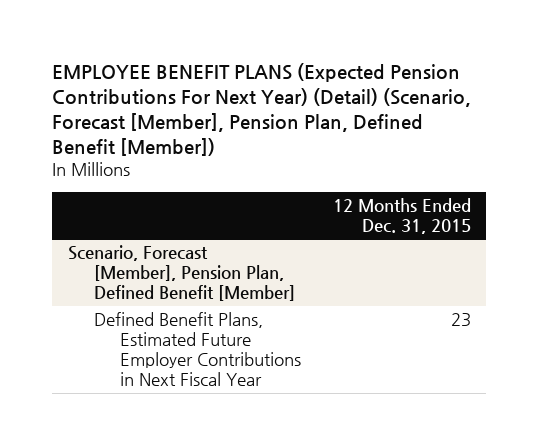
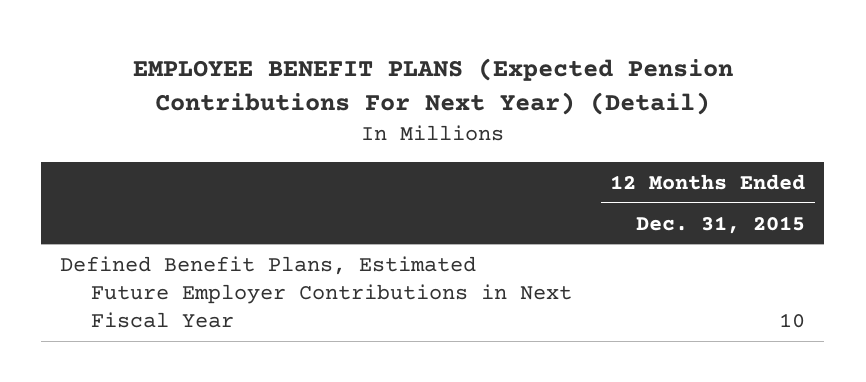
[52,62,472,157] EMPLOYEE BENEFIT PLANS (Expected Pension Contributions For Next Year) (Detail) (Scenario, Forecast [Member], Pension Plan, Defined Benefit [Member]) -> [132,57,733,115] EMPLOYEE BENEFIT PLANS (Expected Pension Contributions For Next Year) (Detail)
[68,244,296,302] Scenario, Forecast [Member], Pension Plan, Defined Benefit [Member] -> none
[450,312,471,327] 23 -> [779,312,806,328] 10

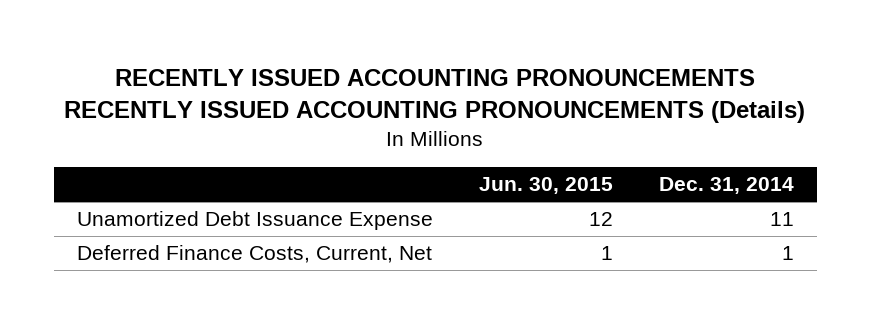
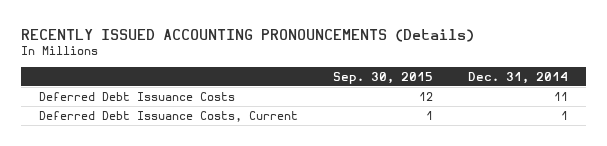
[64,68,806,124] RECENTLY ISSUED ACCOUNTING PRONOUNCEMENTS RECENTLY ISSUED ACCOUNTING PRONOUNCEMENTS (Details) -> [21,28,475,42] RECENTLY ISSUED ACCOUNTING PRONOUNCEMENTS (Details)
[478,177,613,195] Jun. 30, 2015 -> none
none -> [332,71,433,84] Sep. 30, 2015
[76,211,433,231] Unamortized Debt Issuance Expense -> [38,91,235,101] Deferred Debt Issuance Costs
[76,245,432,264] Deferred Finance Costs, Current, Net -> [38,110,298,122] Deferred Debt Issuance Costs, Current

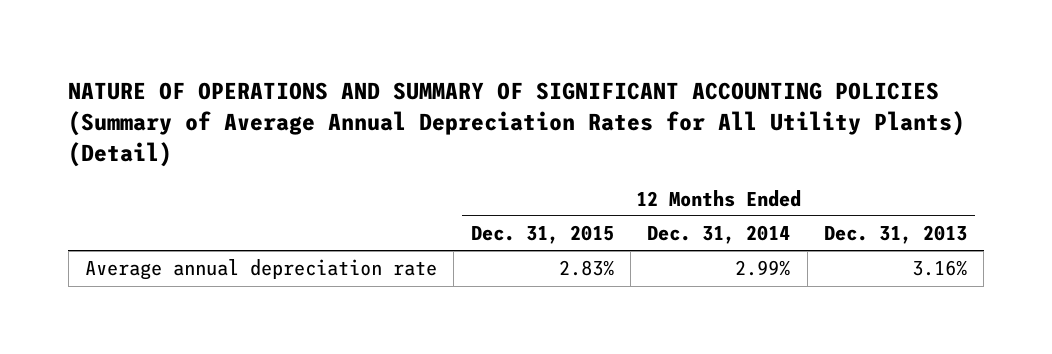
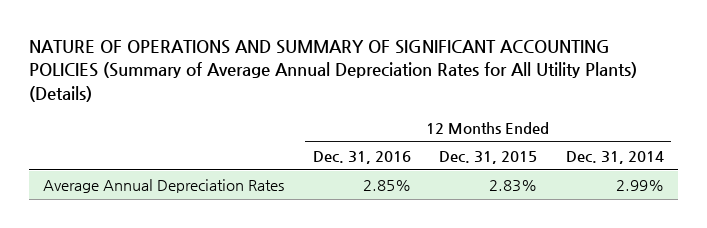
[68,82,966,168] NATURE OF OPERATIONS AND SUMMARY OF SIGNIFICANT ACCOUNTING POLICIES (Summary of Average Annual Depreciation Rates for All Utility Plants) (Detail) -> [28,40,637,102] NATURE OF OPERATIONS AND SUMMARY OF SIGNIFICANT ACCOUNTING POLICIES (Summary of Average Annual Depreciation Rates for All Utility Plants) (Details)
[823,225,967,245] Dec. 31, 2013 -> none
none -> [312,151,411,165] Dec. 31, 2016
[85,259,438,281] Average annual depreciation rate -> [43,179,285,194] Average Annual Depreciation Rates

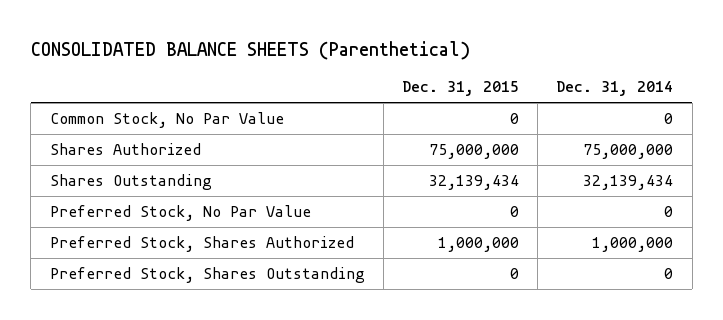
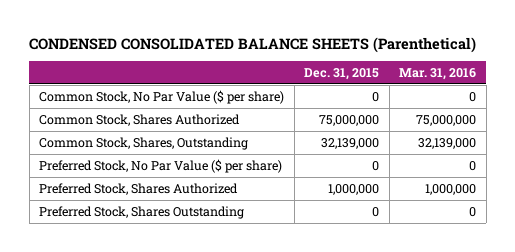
[30,40,470,60] CONSOLIDATED BALANCE SHEETS (Parenthetical) -> [29,36,477,53] CONDENSED CONSOLIDATED BALANCE SHEETS (Parenthetical)
[556,81,674,97] Dec. 31, 2014 -> none
none -> [399,67,477,80] Mar. 31, 2016
[49,111,284,128] Common Stock, No Par Value -> [39,89,285,104] Common Stock, No Par Value ($ per share)
[49,142,201,155] Shares Authorized -> [39,113,241,126] Common Stock, Shares Authorized
[49,173,212,190] Shares Outstanding -> [39,136,249,150] Common Stock, Shares, Outstanding
[428,174,519,190] 32,139,434 -> [321,137,380,149] 32,139,000
[49,204,311,221] Preferred Stock, No Par Value -> [39,158,283,173] Preferred Stock, No Par Value ($ per share)

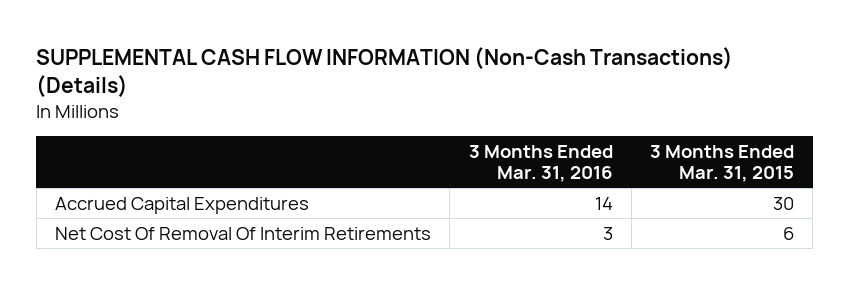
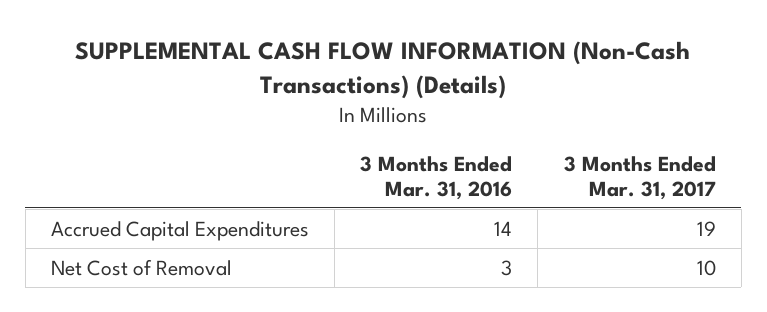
[649,144,794,182] 3 Months Ended Mar. 31, 2015 -> none
none -> [563,155,716,200] 3 Months Ended Mar. 31, 2017
[55,226,432,240] Net Cost Of Removal Of Interim Retirements -> [51,258,233,276] Net Cost of Removal

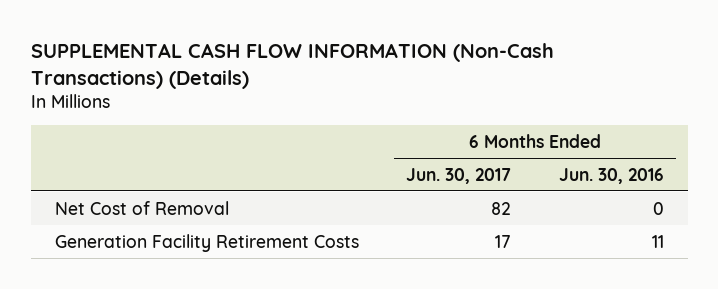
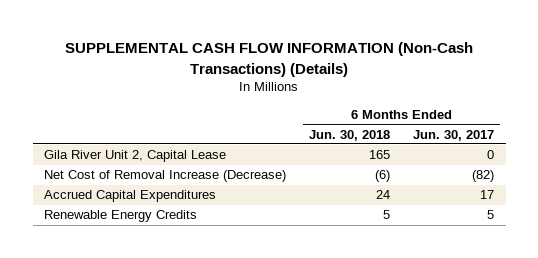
[558,167,664,184] Jun. 30, 2016 -> none
none -> [309,129,391,141] Jun. 30, 2018
none -> [44,150,227,163] Gila River Unit 2, Capital Lease
[54,200,229,215] Net Cost of Removal -> [44,170,287,183] Net Cost of Removal Increase (Decrease)
[491,201,512,215] 82 -> [472,170,495,183] (82)
[54,233,359,252] Generation Facility Retirement Costs -> [44,190,217,203] Accrued Capital Expenditures
none -> [44,210,198,223] Renewable Energy Credits

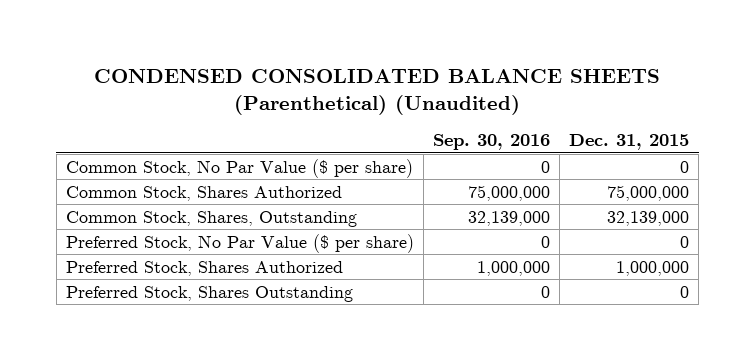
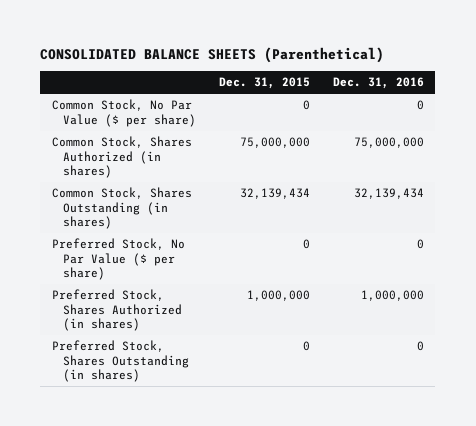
[94,69,661,116] CONDENSED CONSOLIDATED BALANCE SHEETS (Parenthetical) (Unaudited) -> [40,46,385,63] CONSOLIDATED BALANCE SHEETS (Parenthetical)
[432,134,550,151] Sep. 30, 2016 -> none
none -> [332,77,424,90] Dec. 31, 2016
[65,185,342,201] Common Stock, Shares Authorized -> [51,136,192,179] Common Stock, Shares Authorized (in shares)
[65,210,357,227] Common Stock, Shares, Outstanding -> [51,187,192,230] Common Stock, Shares Outstanding (in shares)
[607,210,690,226] 32,139,000 -> [239,188,310,200] 32,139,434
[65,260,343,276] Preferred Stock, Shares Authorized -> [51,289,182,332] Preferred Stock, Shares Authorized (in shares)
[65,285,353,302] Preferred Stock, Shares Outstanding -> [51,340,189,383] Preferred Stock, Shares Outstanding (in shares)

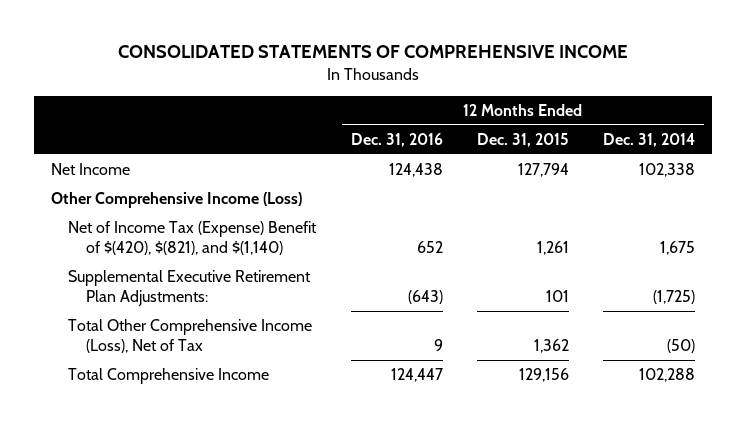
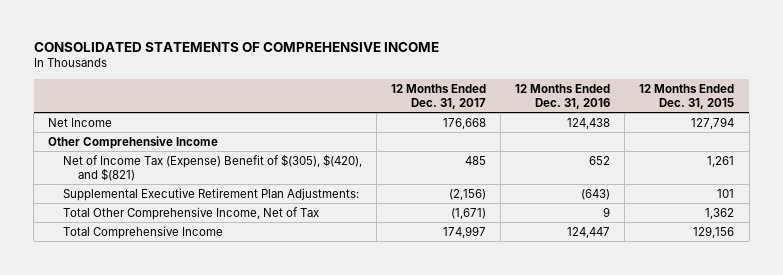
[603,132,696,147] Dec. 31, 2014 -> none
none -> [391,83,487,110] 12 Months Ended Dec. 31, 2017
[50,192,302,209] Other Comprehensive Income (Loss) -> [48,135,219,149] Other Comprehensive Income
[68,221,318,255] Net of Income Tax (Expense) Benefit of $(420), $(821), and $(1,140) -> [63,153,363,182] Net of Income Tax (Expense) Benefit of $(305), $(420), and $(821)
[68,319,313,353] Total Other Comprehensive Income (Loss), Net of Tax -> [63,206,320,220] Total Other Comprehensive Income, Net of Tax

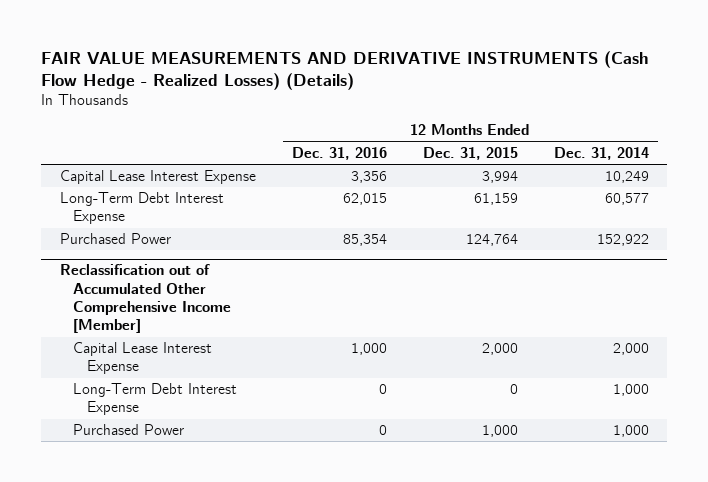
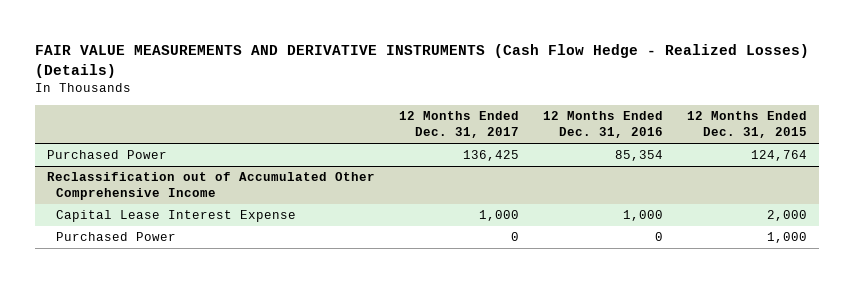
[553,146,649,160] Dec. 31, 2014 -> none
none -> [399,111,520,139] 12 Months Ended Dec. 31, 2017
[59,170,256,185] Capital Lease Interest Expense -> none
[59,192,224,225] Long-Term Debt Interest Expense -> none
[59,264,232,334] Reclassification out of Accumulated Other Comprehensive Income [Member] -> [47,172,376,201] Reclassification out of Accumulated Other Comprehensive Income
[73,383,238,416] Long-Term Debt Interest Expense -> none

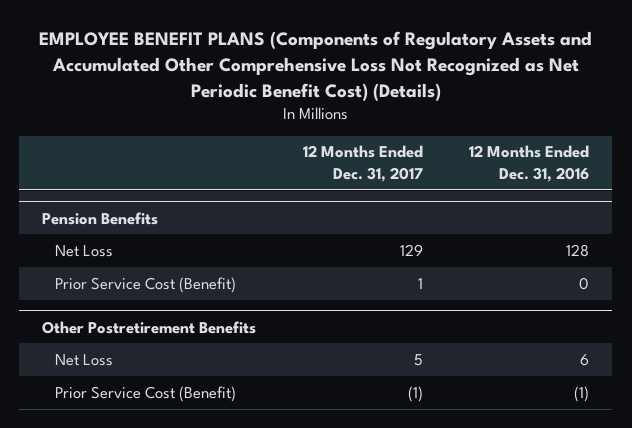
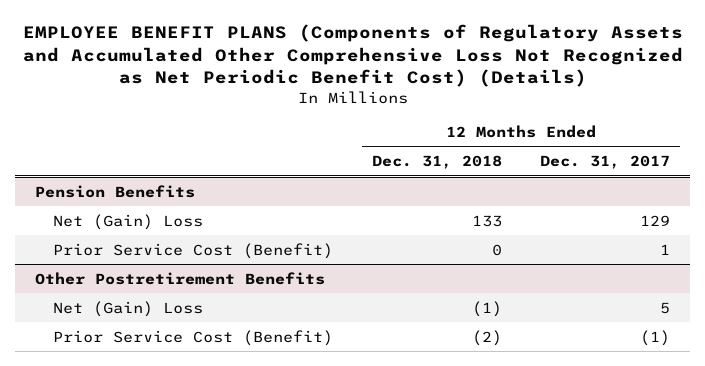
[469,145,590,182] 12 Months Ended Dec. 31, 2016 -> none
none -> [371,155,502,170] Dec. 31, 2018
[55,244,114,257] Net Loss -> [53,213,204,230] Net (Gain) Loss
[55,353,114,366] Net Loss -> [53,300,204,317] Net (Gain) Loss

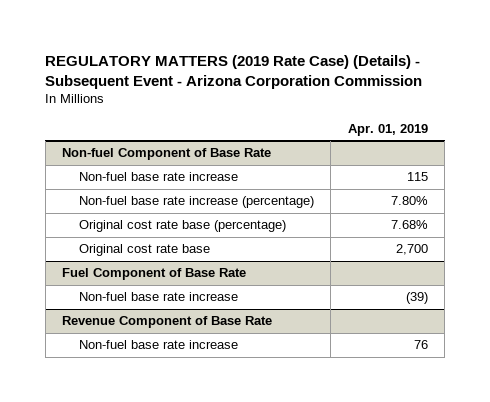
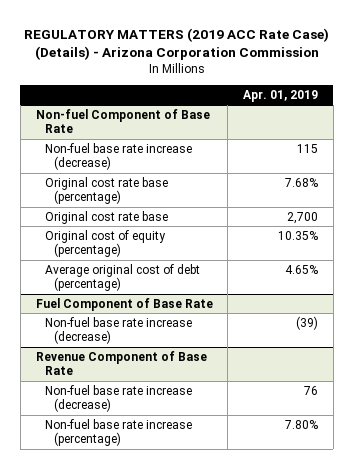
[45,54,423,89] REGULATORY MATTERS (2019 Rate Case) (Details) - Subsequent Event - Arizona Corporation Commission -> [23,27,329,61] REGULATORY MATTERS (2019 ACC Rate Case) (Details) - Arizona Corporation Commission
[78,196,314,209] Non-fuel base rate increase (percentage) -> none
[78,172,238,182] Non-fuel base rate increase -> [44,142,192,171] Non-fuel base rate increase (decrease)
none -> [44,229,166,258] Original cost of equity (percentage)
none -> [44,263,200,292] Average original cost of debt (percentage)
[78,292,238,302] Non-fuel base rate increase -> [44,316,192,345] Non-fuel base rate increase (decrease)
[78,340,238,350] Non-fuel base rate increase -> [44,384,192,413] Non-fuel base rate increase (decrease)
none -> [44,418,192,447] Non-fuel base rate increase (percentage)

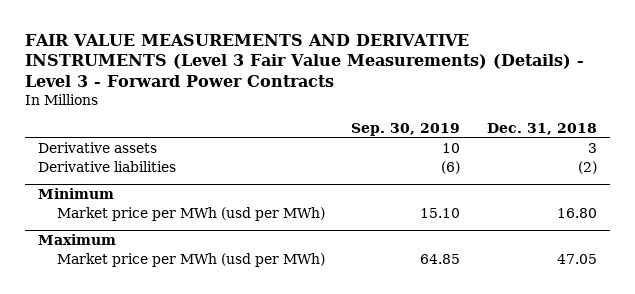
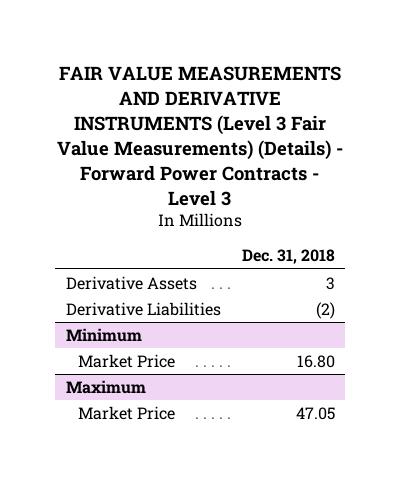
[24,33,584,88] FAIR VALUE MEASUREMENTS AND DERIVATIVE INSTRUMENTS (Level 3 Fair Value Measurements) (Details) - Level 3 - Forward Power Contracts -> [57,65,344,206] FAIR VALUE MEASUREMENTS AND DERIVATIVE INSTRUMENTS (Level 3 Fair Value Measurements) (Details) - Forward Power Contracts - Level 3
[351,123,461,137] Sep. 30, 2019 -> none
[38,142,158,154] Derivative assets -> [65,275,197,290] Derivative Assets
[38,161,177,173] Derivative liabilities -> [65,301,221,316] Derivative Liabilities
[56,207,325,222] Market price per MWh (usd per MWh) -> [77,353,175,368] Market Price
[56,253,325,268] Market price per MWh (usd per MWh) -> [77,405,175,420] Market Price

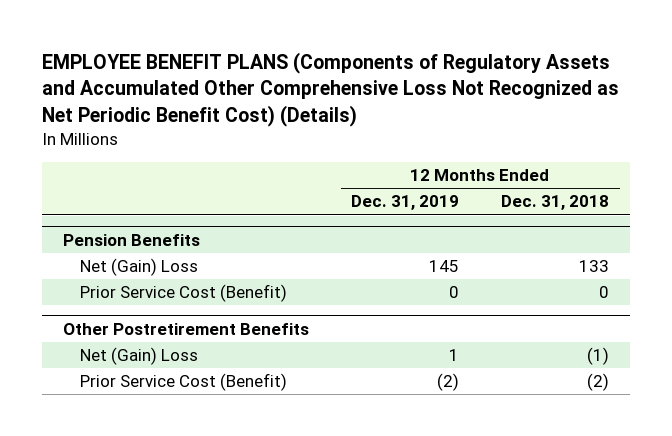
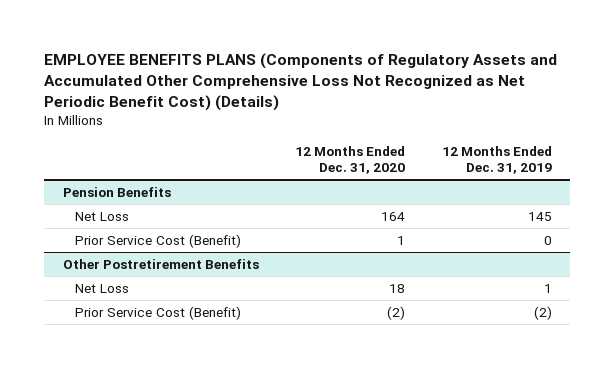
[42,51,620,127] EMPLOYEE BENEFIT PLANS (Components of Regulatory Assets and Accumulated Other Comprehensive Loss Not Recognized as Net Periodic Benefit Cost) (Details) -> [44,53,558,112] EMPLOYEE BENEFITS PLANS (Components of Regulatory Assets and Accumulated Other Comprehensive Loss Not Recognized as Net Periodic Benefit Cost) (Details)
[501,195,610,211] Dec. 31, 2018 -> none
none -> [295,145,406,175] 12 Months Ended Dec. 31, 2020
[79,258,198,277] Net (Gain) Loss -> [75,211,130,221] Net Loss
[79,347,198,366] Net (Gain) Loss -> [75,283,130,293] Net Loss

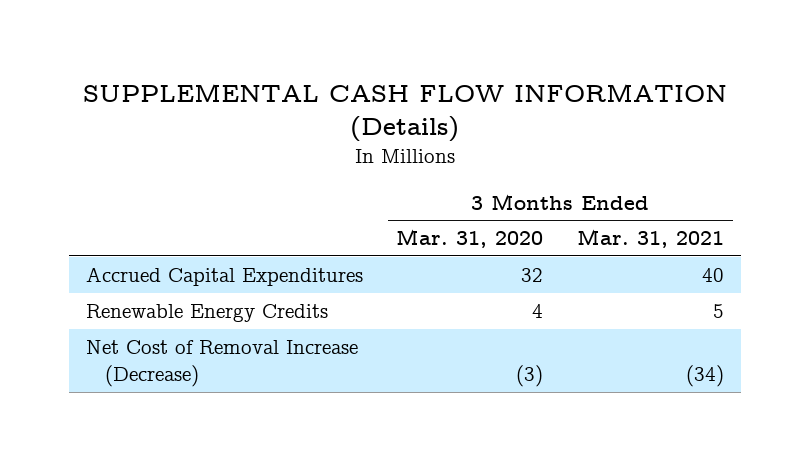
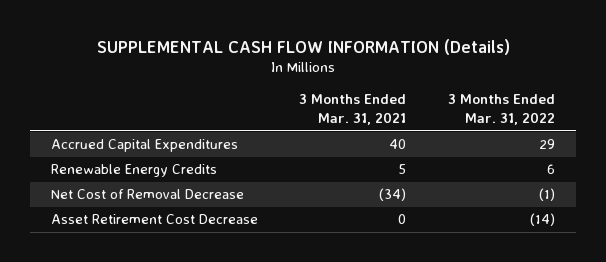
[396,229,544,249] Mar. 31, 2020 -> none
none -> [447,94,555,126] 3 Months Ended Mar. 31, 2022
[85,340,358,388] Net Cost of Removal Increase (Decrease) -> [50,189,244,200] Net Cost of Removal Decrease
none -> [50,214,258,225] Asset Retirement Cost Decrease

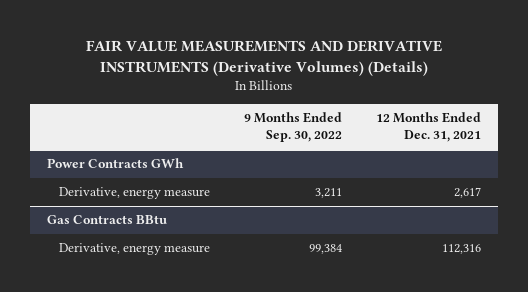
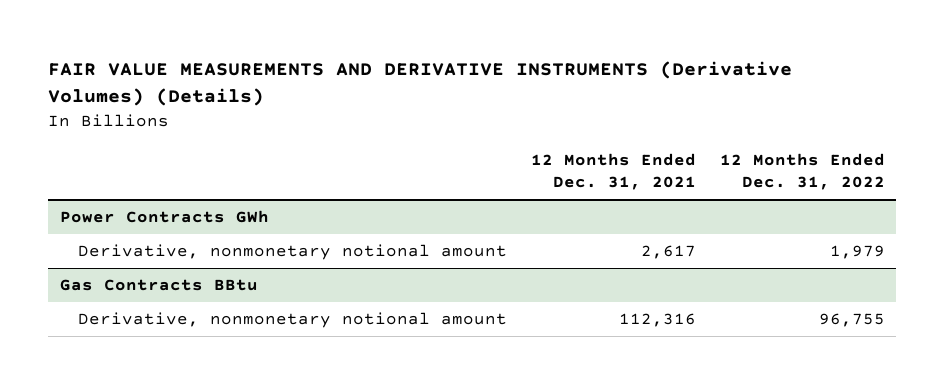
[244,112,343,143] 9 Months Ended Sep. 30, 2022 -> none
none -> [719,153,885,191] 12 Months Ended Dec. 31, 2022
[58,187,210,200] Derivative, energy measure -> [78,244,508,261] Derivative, nonmonetary notional amount
[58,243,210,256] Derivative, energy measure -> [78,312,508,329] Derivative, nonmonetary notional amount

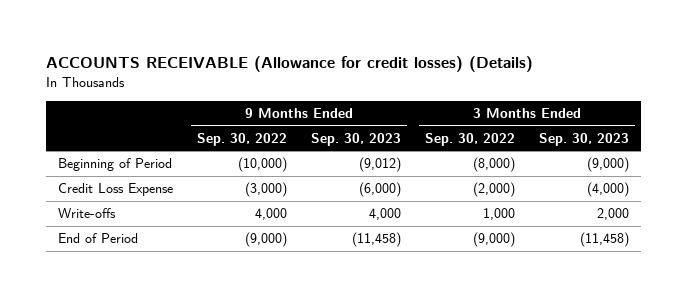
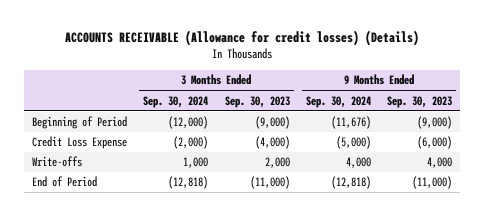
[197,132,288,146] Sep. 30, 2022 -> none
[425,132,516,146] Sep. 30, 2022 -> none
none -> [143,95,209,108] Sep. 30, 2024
none -> [305,95,371,108] Sep. 30, 2024
[359,157,402,173] (9,012) -> [416,116,452,130] (9,000)
[352,232,402,248] (11,458) -> [411,176,452,190] (11,000)
[579,232,629,248] (11,458) -> [249,176,290,190] (11,000)

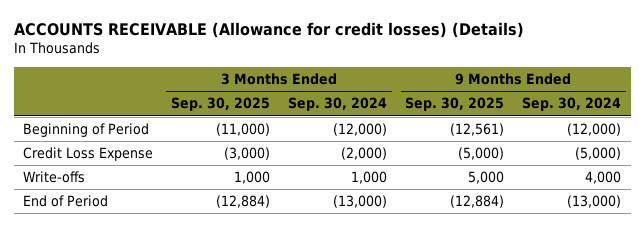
[224,95,290,108] Sep. 30, 2023 -> none
[386,95,452,108] Sep. 30, 2023 -> none
none -> [170,97,270,112] Sep. 30, 2025
none -> [405,97,505,112] Sep. 30, 2025
[330,116,371,130] (11,676) -> [567,123,622,137] (12,000)
[168,176,209,190] (12,818) -> [333,195,388,209] (13,000)
[330,176,371,190] (12,818) -> [567,195,622,209] (13,000)

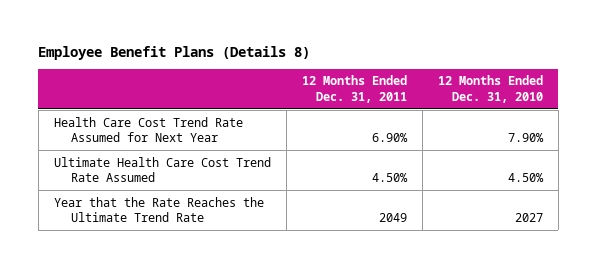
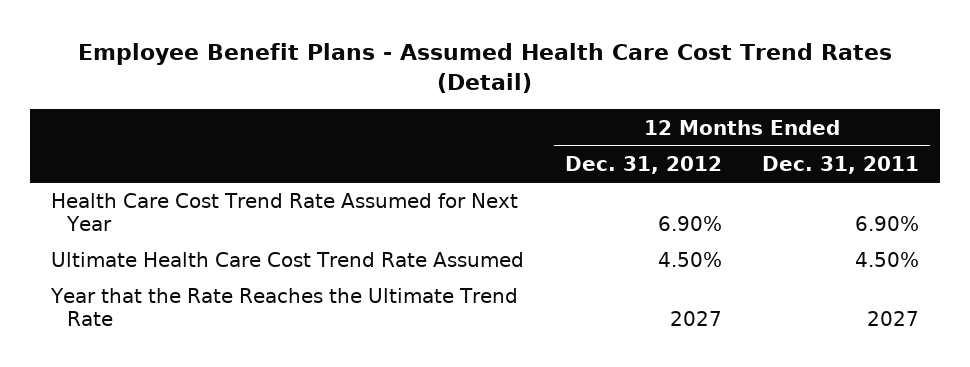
[38,45,311,60] Employee Benefit Plans (Details 8) -> [78,43,893,94] Employee Benefit Plans - Assumed Health Care Cost Trend Rates (Detail)
[437,75,543,103] 12 Months Ended Dec. 31, 2010 -> none
none -> [564,155,722,174] Dec. 31, 2012
[378,213,407,223] 2049 -> [867,310,920,326] 2027

